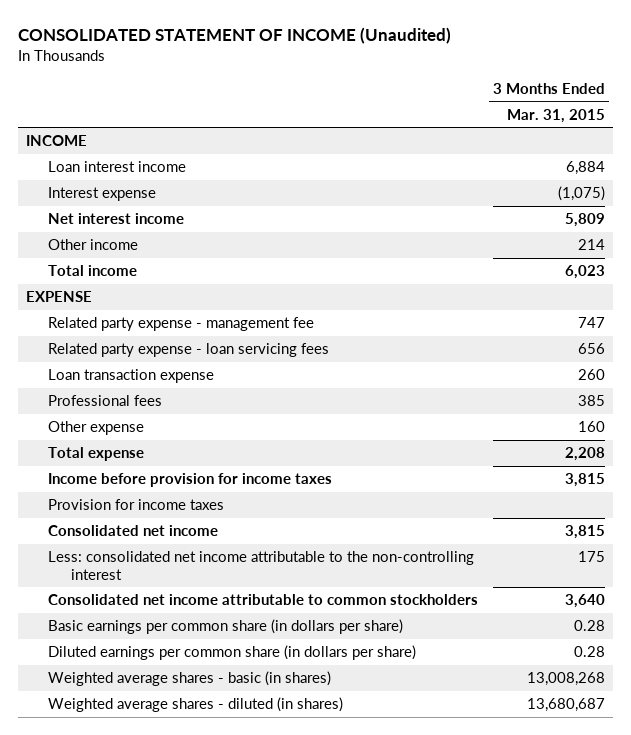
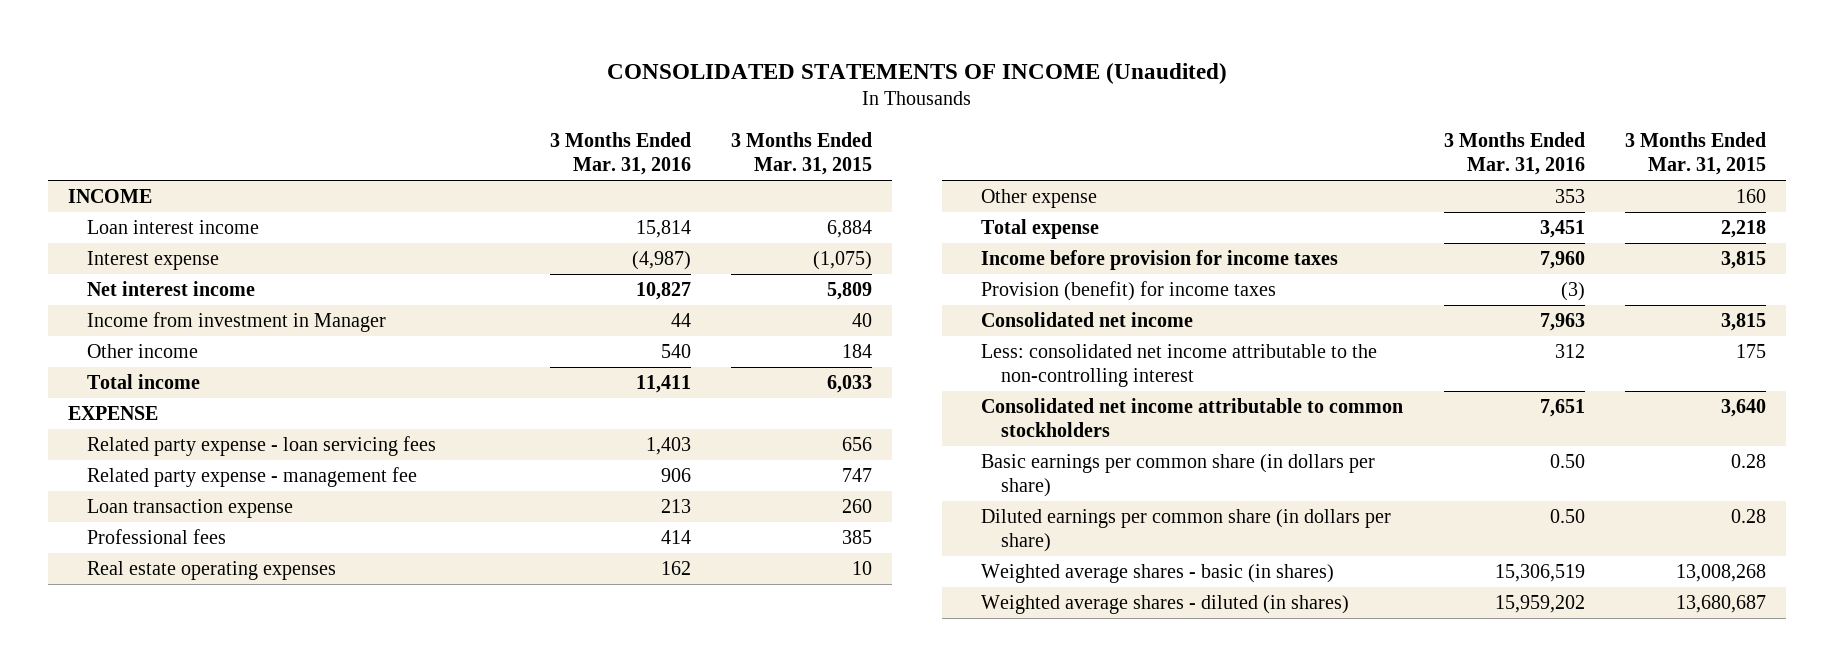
[18,27,452,45] CONSOLIDATED STATEMENT OF INCOME (Unaudited) -> [606,62,1227,84] CONSOLIDATED STATEMENTS OF INCOME (Unaudited)
none -> [549,132,691,176] 3 Months Ended Mar. 31, 2016
none -> [87,312,387,333] Income from investment in Manager
[578,239,606,251] 214 -> [841,344,872,359] 184
[565,265,606,280] 6,023 -> [826,375,872,394] 6,033
[48,317,315,332] Related party expense - management fee -> [87,467,418,488] Related party expense - management fee
none -> [87,561,337,581] Real estate operating expenses
[565,447,606,462] 2,208 -> [1720,220,1766,239] 2,218
[48,499,225,511] Provision for income taxes -> [981,281,1277,302] Provision (benefit) for income taxes

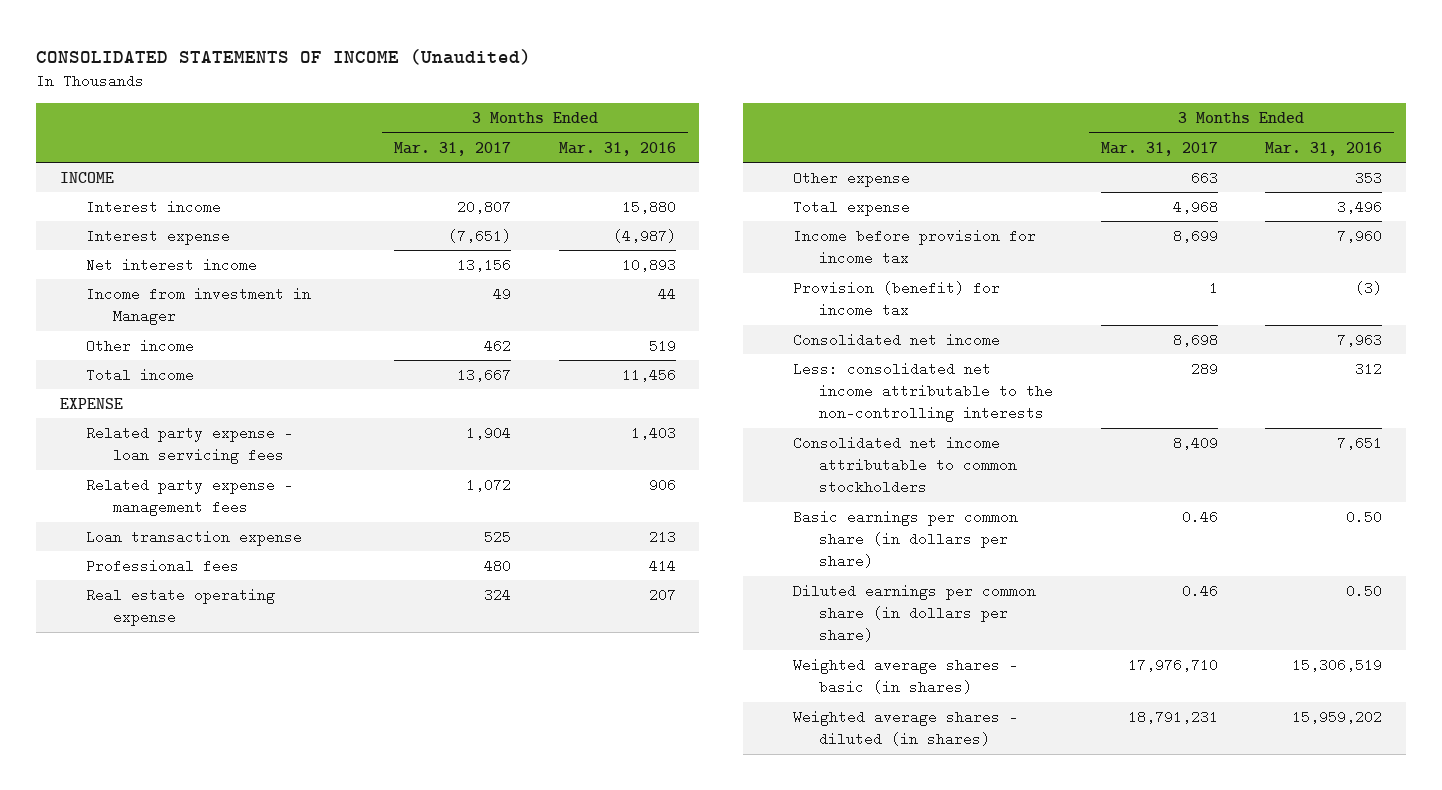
[730,132,872,176] 3 Months Ended Mar. 31, 2015 -> none
none -> [394,141,512,156] Mar. 31, 2017
[87,220,260,235] Loan interest income -> [86,199,222,214] Interest income
[635,220,691,239] 15,814 -> [621,199,676,214] 15,880
[635,282,691,301] 10,827 -> [621,257,676,272] 10,893
[660,344,691,359] 540 -> [648,338,676,353] 519
[635,375,691,394] 11,411 -> [621,367,676,382] 11,456
[87,467,418,488] Related party expense - management fee -> [86,477,294,517] Related party expense - management fees
[87,561,337,581] Real estate operating expenses -> [86,587,276,627] Real estate operating expense
[660,561,691,576] 162 -> [648,587,676,602] 207
[1539,220,1585,239] 3,451 -> [1337,199,1383,214] 3,496
[981,250,1339,271] Income before provision for income taxes -> [792,228,1036,266] Income before provision for income tax
[981,281,1277,302] Provision (benefit) for income taxes -> [792,280,1000,318] Provision (benefit) for income tax
[981,344,1378,387] Less: consolidated net income attributable to the non-controlling interest -> [792,361,1054,423] Less: consolidated net income attributable to the non-controlling interests

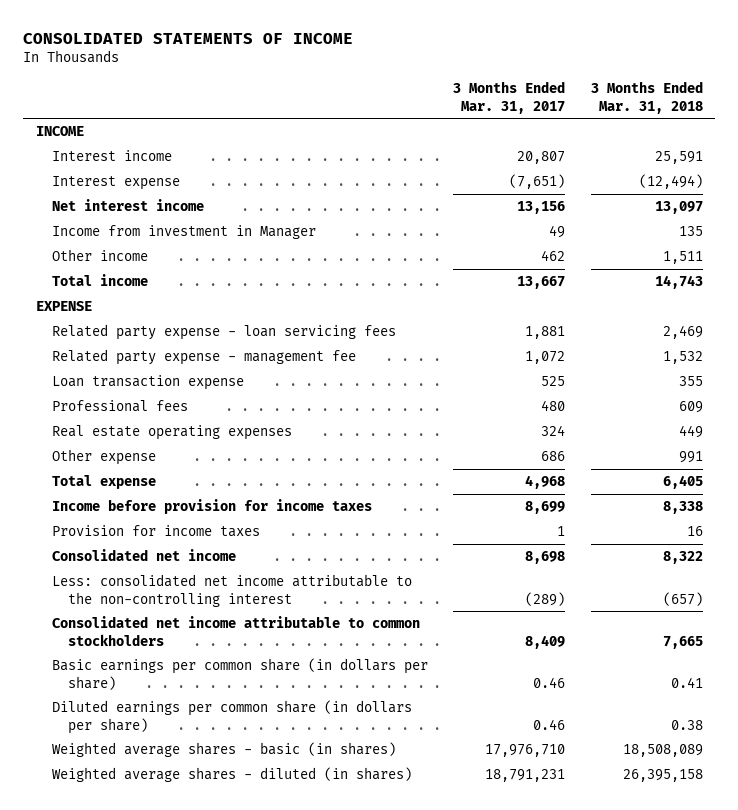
[36,48,532,65] CONSOLIDATED STATEMENTS OF INCOME (Unaudited) -> [22,33,353,45] CONSOLIDATED STATEMENTS OF INCOME
[558,141,676,156] Mar. 31, 2016 -> none
none -> [590,81,703,114] 3 Months Ended Mar. 31, 2018
[466,425,512,440] 1,904 -> [525,326,566,340] 1,881
[86,477,294,517] Related party expense - management fees -> [52,349,357,366] Related party expense - management fee
[86,587,276,627] Real estate operating expense -> [52,425,293,441] Real estate operating expenses
[1190,170,1218,185] 663 -> [541,451,566,462] 686
[792,228,1036,266] Income before provision for income tax -> [52,499,373,515] Income before provision for income taxes
[792,280,1000,318] Provision (benefit) for income tax -> [52,525,261,538] Provision for income taxes
[792,361,1054,423] Less: consolidated net income attributable to the non-controlling interests -> [52,574,413,607] Less: consolidated net income attributable to the non-controlling interest
[1190,361,1218,376] 289 -> [525,591,566,606] (289)

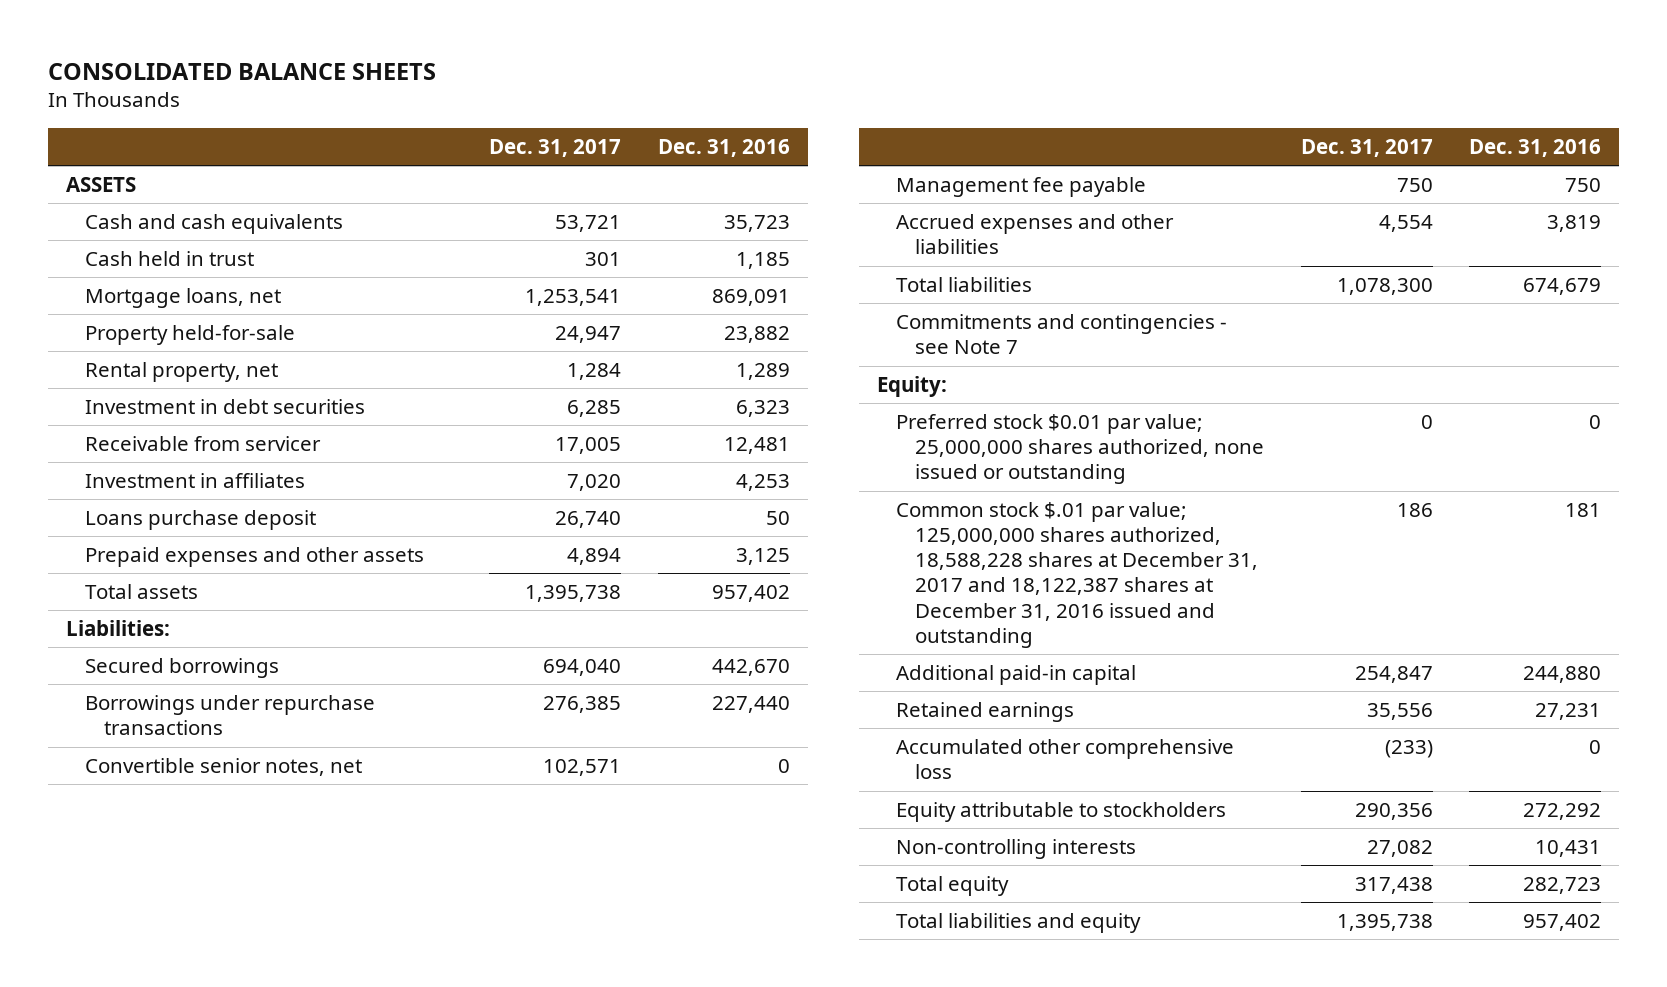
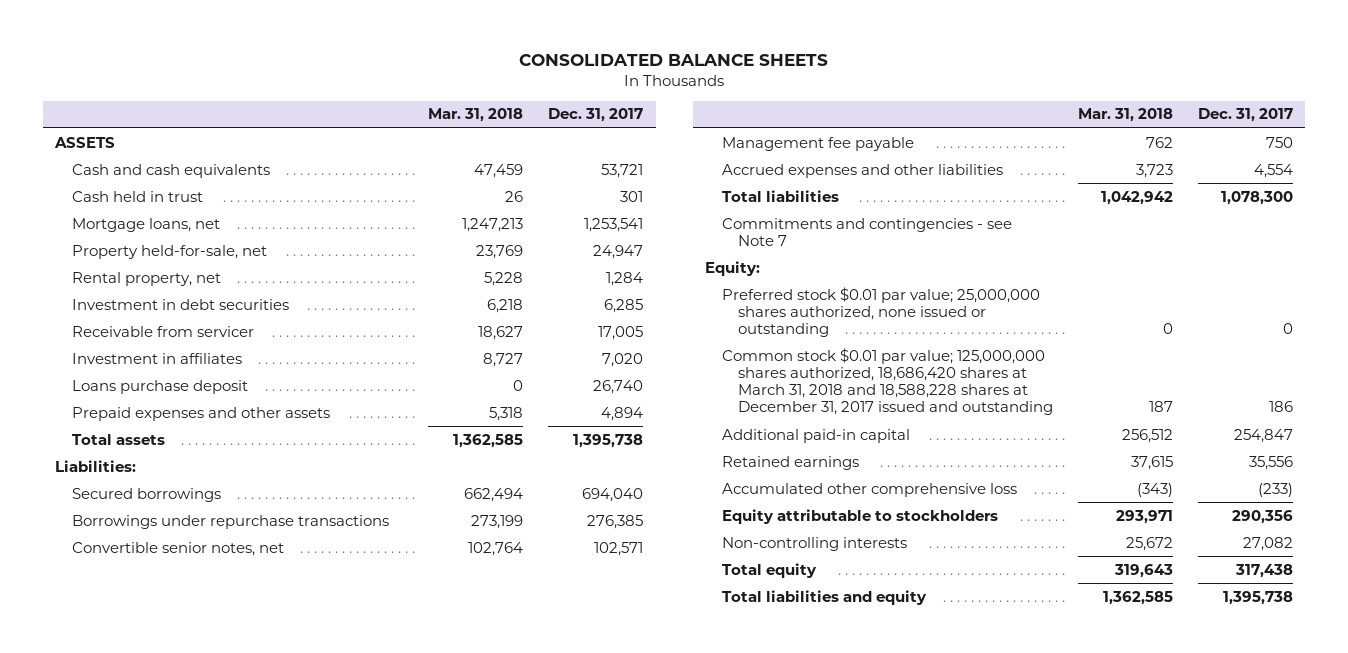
[657,139,790,158] Dec. 31, 2016 -> none
none -> [427,108,523,123] Mar. 31, 2018
[85,325,296,346] Property held-for-sale -> [71,244,267,259] Property held-for-sale, net
[896,502,1259,648] Common stock $.01 par value; 125,000,000 shares authorized, 18,588,228 shares at December 31, 2017 and 18,122,387 shares at December 31, 2016 issued and outstanding -> [721,347,1053,416] Common stock $0.01 par value; 125,000,000 shares authorized, 18,686,420 shares at March 31, 2018 and 18,588,228 shares at December 31, 2017 issued and outstanding

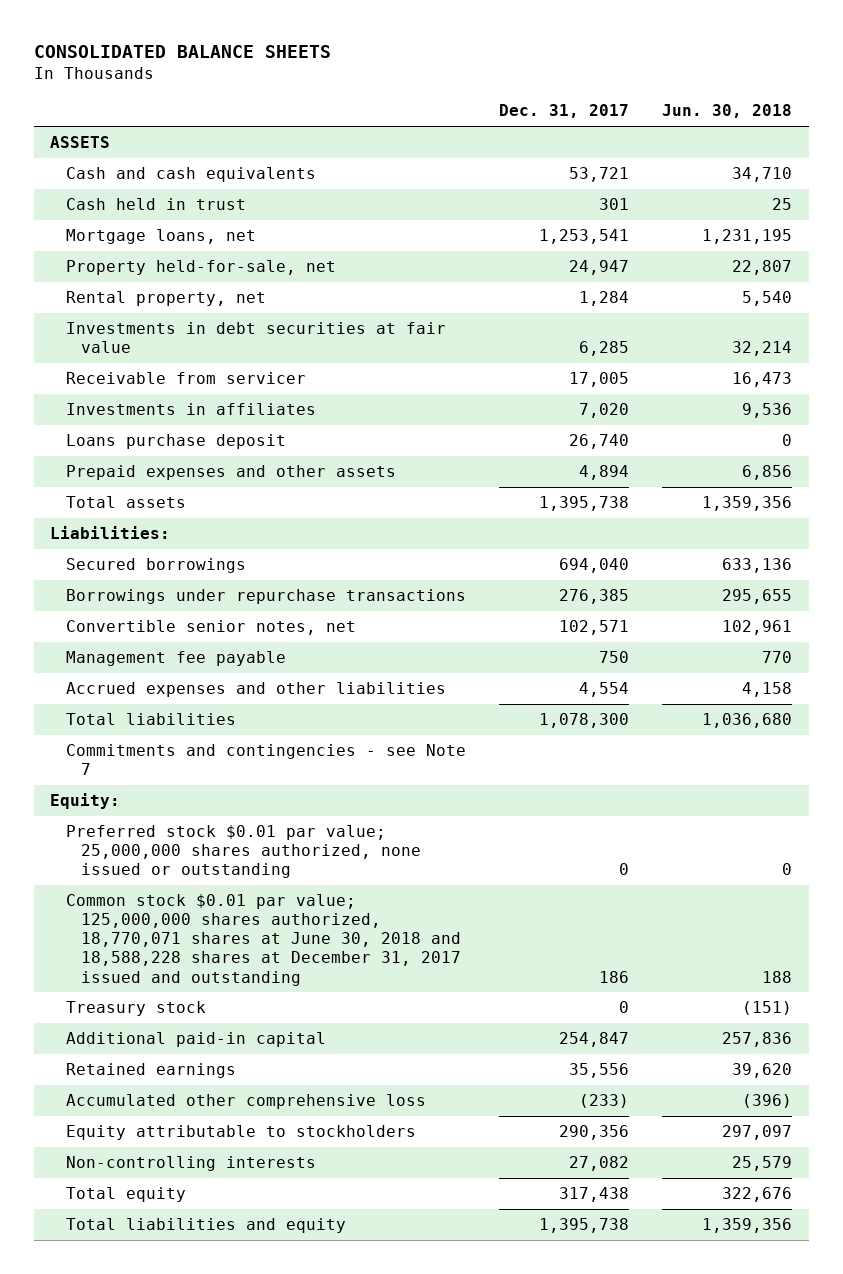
[427,108,523,123] Mar. 31, 2018 -> none
none -> [662,104,793,119] Jun. 30, 2018
[71,298,289,310] Investment in debt securities -> [65,322,446,354] Investments in debt securities at fair value
[71,352,242,364] Investment in affiliates -> [65,403,316,416] Investments in affiliates
[721,347,1053,416] Common stock $0.01 par value; 125,000,000 shares authorized, 18,686,420 shares at March 31, 2018 and 18,588,228 shares at December 31, 2017 issued and outstanding -> [65,894,462,986] Common stock $0.01 par value; 125,000,000 shares authorized, 18,770,071 shares at June 30, 2018 and 18,588,228 shares at December 31, 2017 issued and outstanding
none -> [65,1001,206,1017] Treasury stock

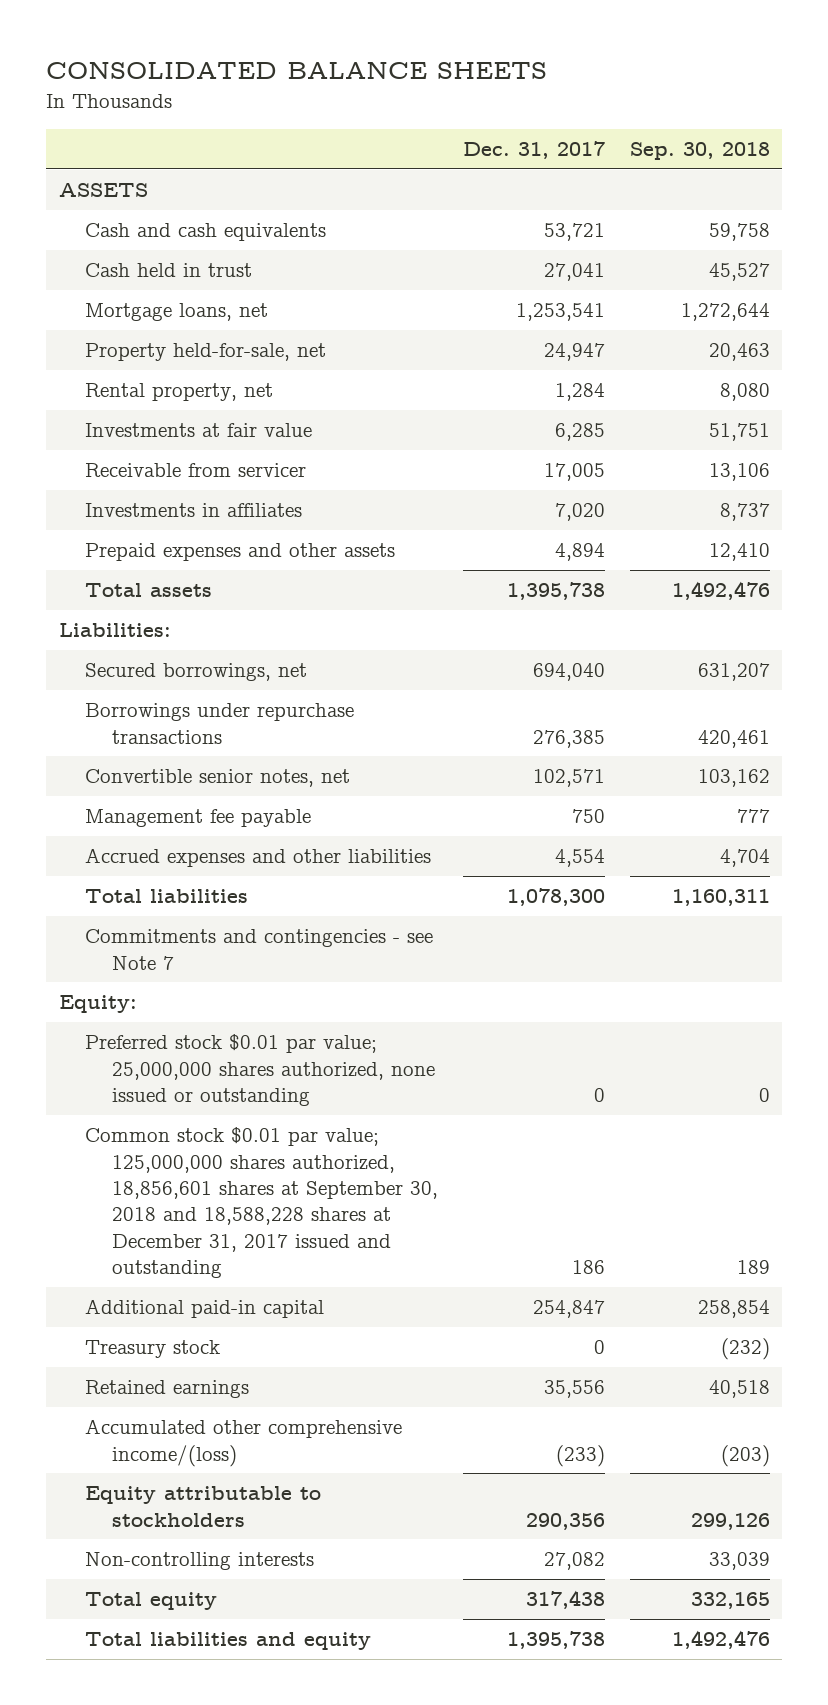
[662,104,793,119] Jun. 30, 2018 -> none
none -> [629,142,770,161] Sep. 30, 2018
[599,198,630,211] 301 -> [543,263,605,282] 27,041
[65,322,446,354] Investments in debt securities at fair value -> [85,423,313,438] Investments at fair value
[65,434,286,450] Loans purchase deposit -> none
[65,558,246,574] Secured borrowings -> [85,663,308,682] Secured borrowings, net
[65,894,462,986] Common stock $0.01 par value; 125,000,000 shares authorized, 18,770,071 shares at June 30, 2018 and 18,588,228 shares at December 31, 2017 issued and outstanding -> [85,1127,438,1279] Common stock $0.01 par value; 125,000,000 shares authorized, 18,856,601 shares at September 30, 2018 and 18,588,228 shares at December 31, 2017 issued and outstanding
[65,1001,206,1017] Treasury stock -> [85,1340,221,1359] Treasury stock
[65,1094,426,1110] Accumulated other comprehensive loss -> [85,1419,403,1467] Accumulated other comprehensive income/(loss)

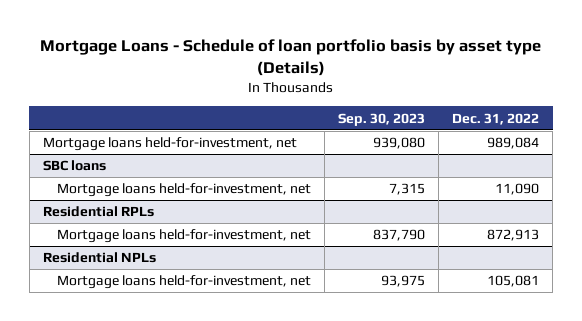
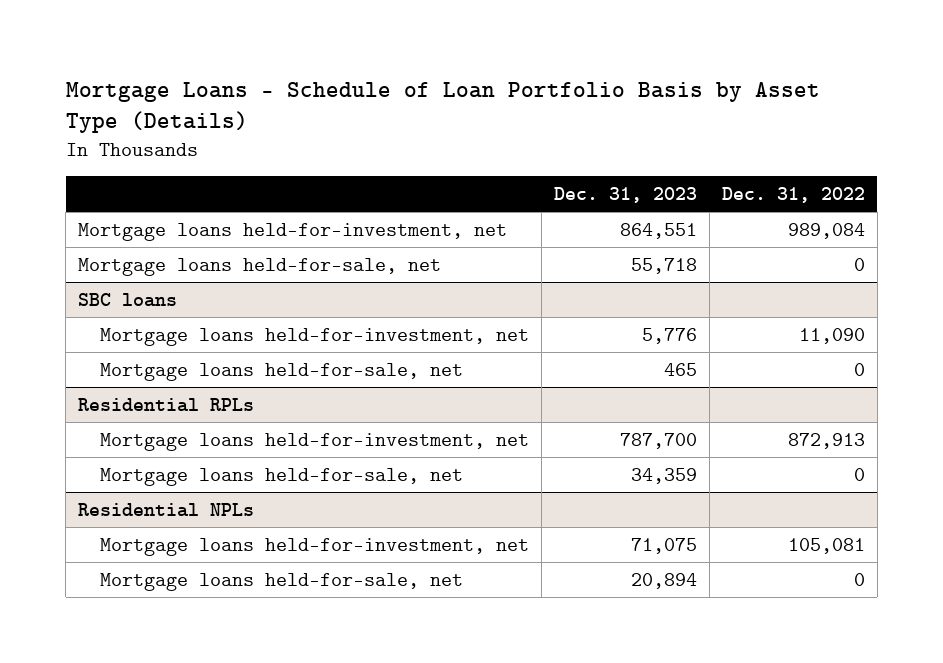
[39,39,541,77] Mortgage Loans - Schedule of loan portfolio basis by asset type (Details) -> [65,81,820,134] Mortgage Loans - Schedule of Loan Portfolio Basis by Asset Type (Details)
[338,112,426,126] Sep. 30, 2023 -> none
none -> [554,186,698,203] Dec. 31, 2023
none -> [77,257,441,276] Mortgage loans held-for-sale, net
none -> [100,362,464,381] Mortgage loans held-for-sale, net
none -> [100,467,464,486] Mortgage loans held-for-sale, net
none -> [100,572,464,591] Mortgage loans held-for-sale, net

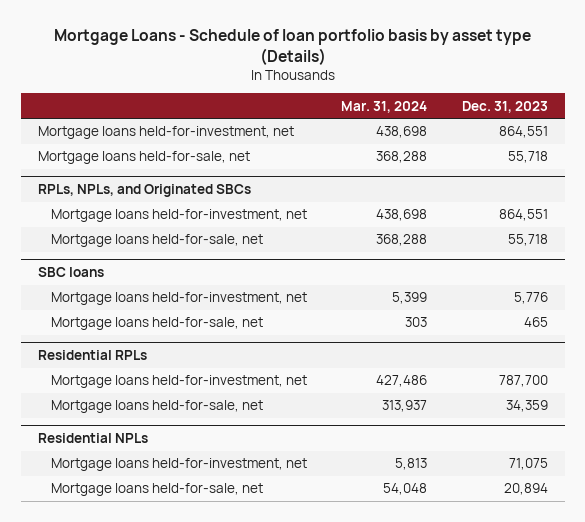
[65,81,820,134] Mortgage Loans - Schedule of Loan Portfolio Basis by Asset Type (Details) -> [53,29,531,65] Mortgage Loans - Schedule of loan portfolio basis by asset type (Details)
[721,186,865,203] Dec. 31, 2022 -> none
none -> [341,100,428,113] Mar. 31, 2024
none -> [37,184,251,198] RPLs, NPLs, and Originated SBCs
none -> [50,209,307,223] Mortgage loans held-for-investment, net
none -> [50,234,263,248] Mortgage loans held-for-sale, net

